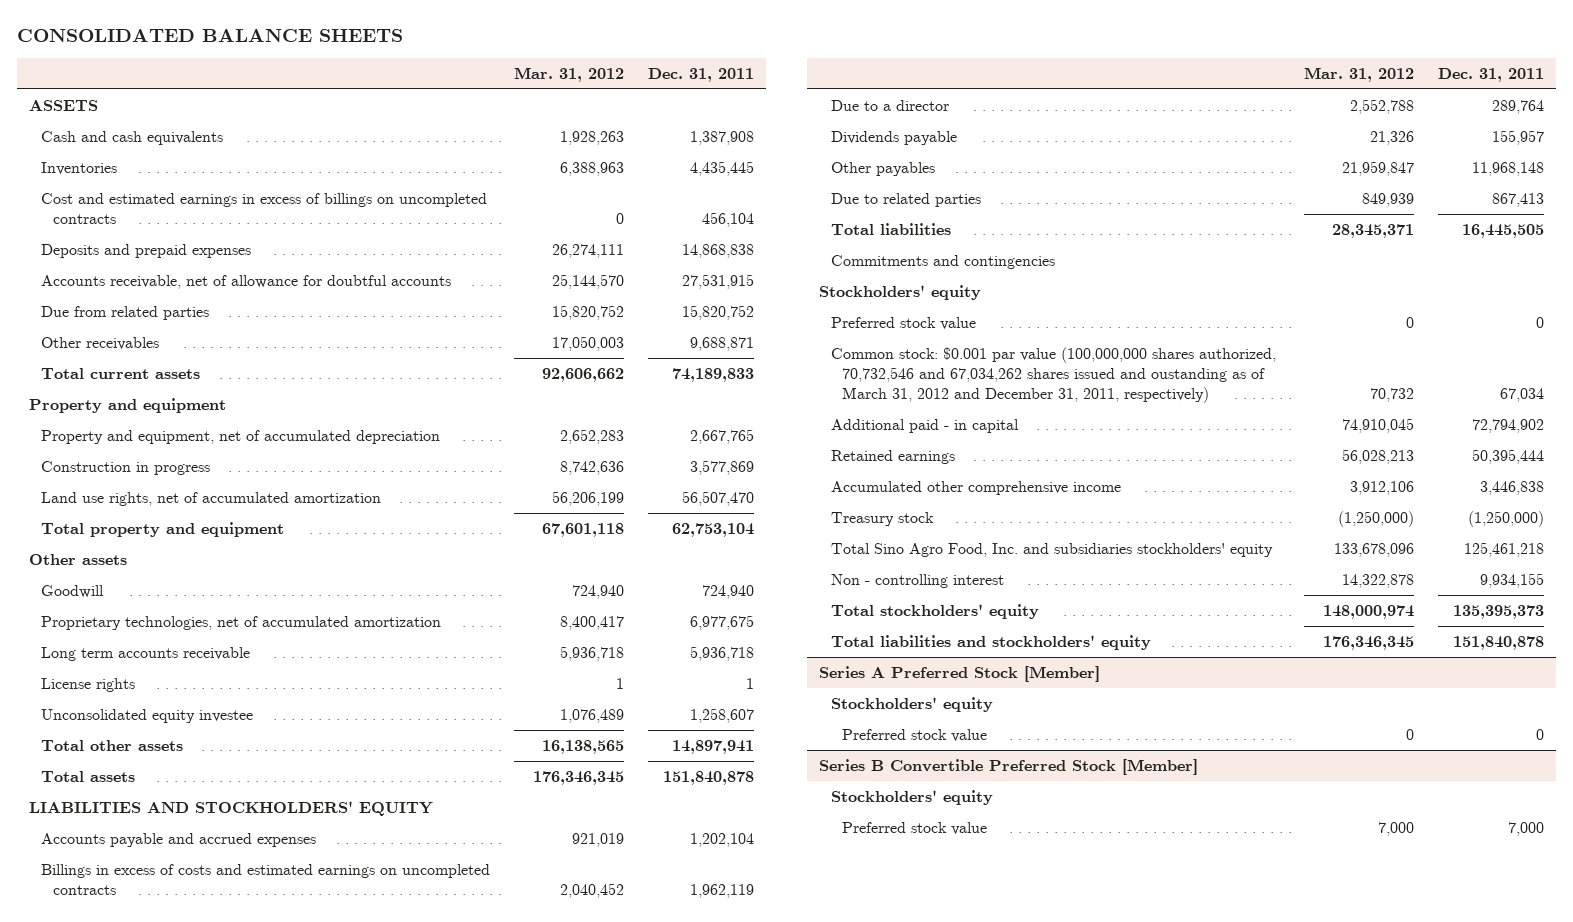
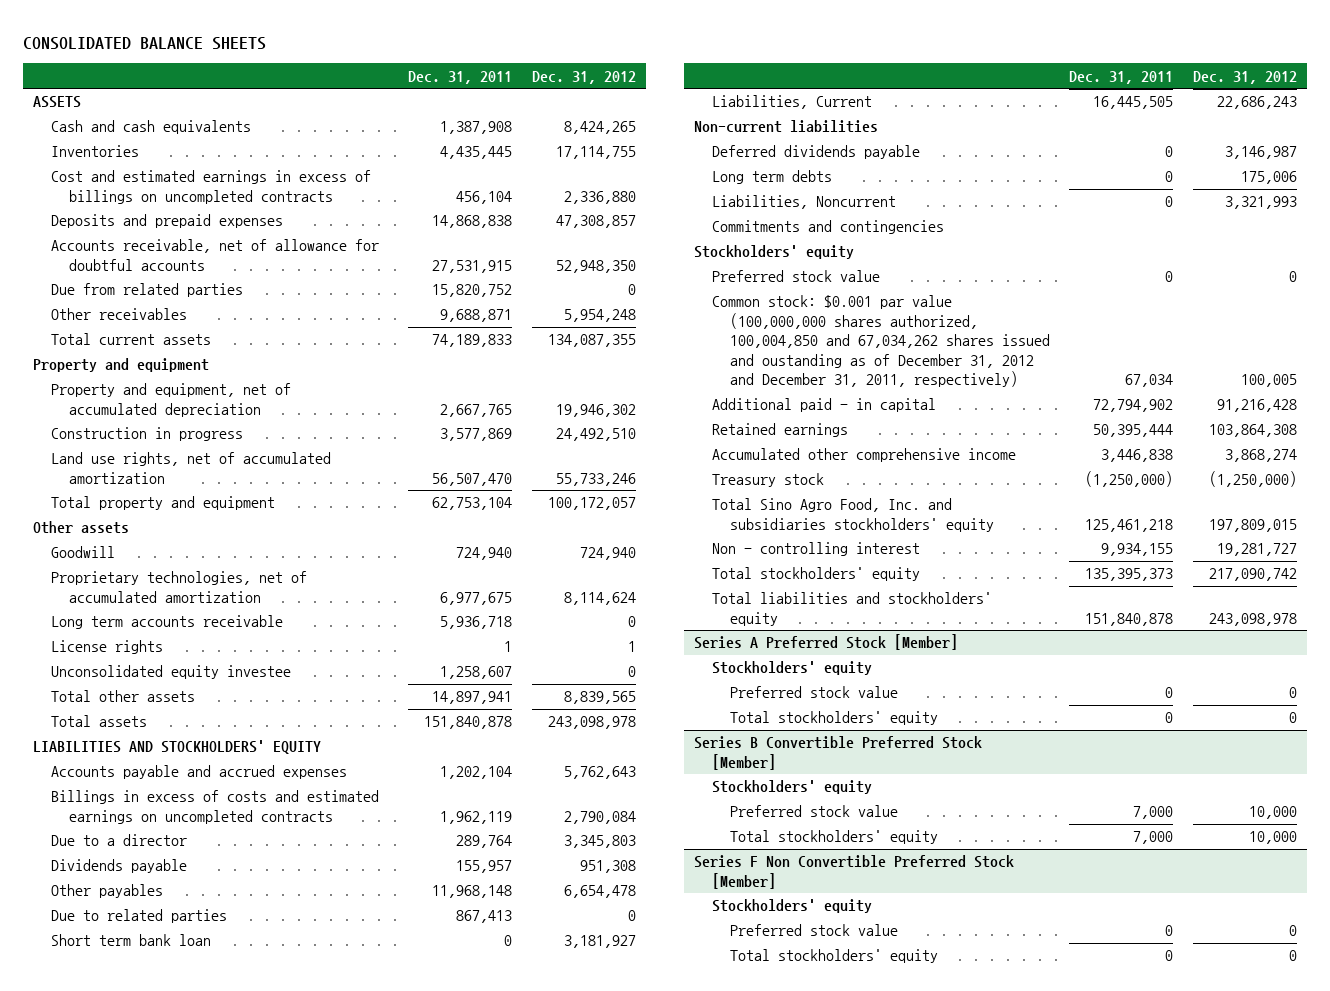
[514,66,625,82] Mar. 31, 2012 -> none
none -> [531,70,636,84] Dec. 31, 2012
none -> [51,934,212,947] Short term bank loan
[830,223,951,236] Total liabilities -> [712,95,873,110] Liabilities, Current
none -> [694,120,879,134] Non-current liabilities
none -> [712,145,921,160] Deferred dividends payable
none -> [712,170,833,185] Long term debts
none -> [712,195,897,210] Liabilities, Noncurrent
[830,347,1276,403] Common stock: $0.001 par value (100,000,000 shares authorized, 70,732,546 and 67,034,262 shares issued and oustanding as of March 31, 2012 and December 31, 2011, respectively) -> [712,295,1051,388] Common stock: $0.001 par value (100,000,000 shares authorized, 100,004,850 and 67,034,262 shares issued and oustanding as of December 31, 2012 and December 31, 2011, respectively)
none -> [730,711,939,726] Total stockholders' equity
none -> [730,830,939,845] Total stockholders' equity
none -> [694,855,1015,889] Series F Non Convertible Preferred Stock [Member]
none -> [712,899,873,914] Stockholders' equity
none -> [730,924,899,937] Preferred stock value
none -> [730,949,939,964] Total stockholders' equity

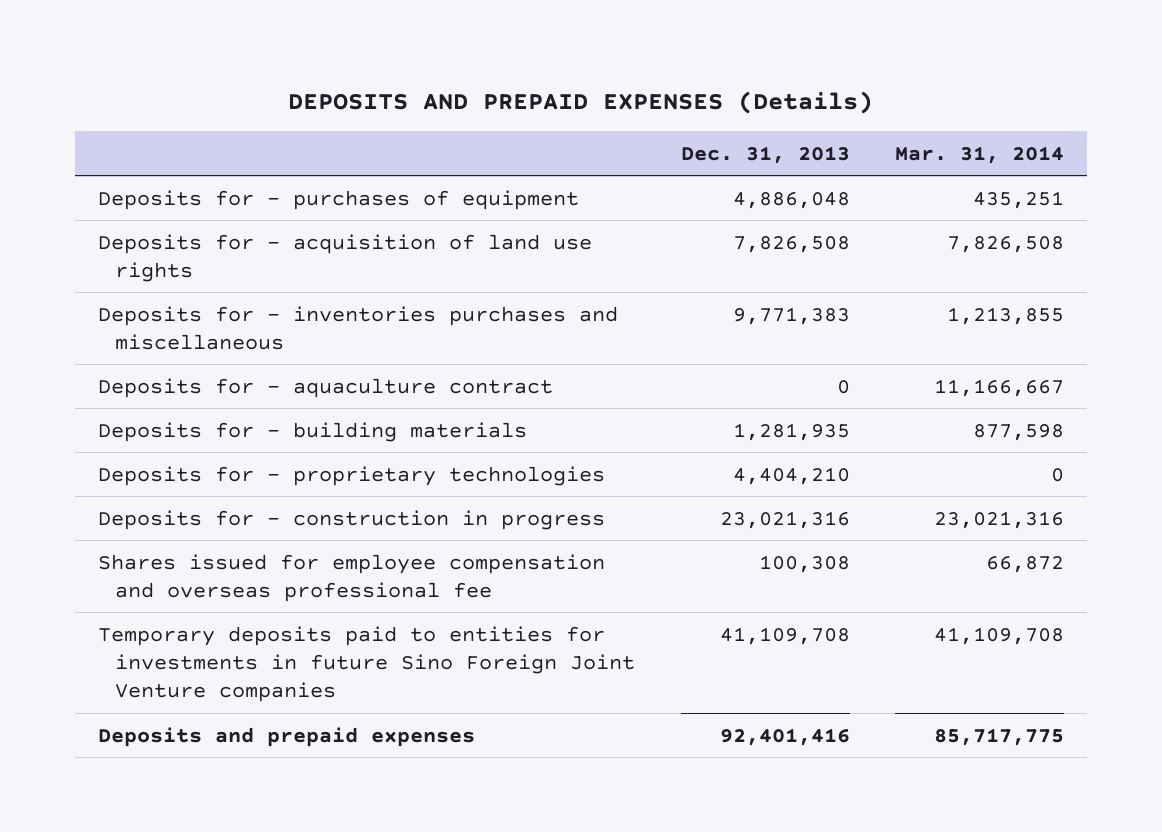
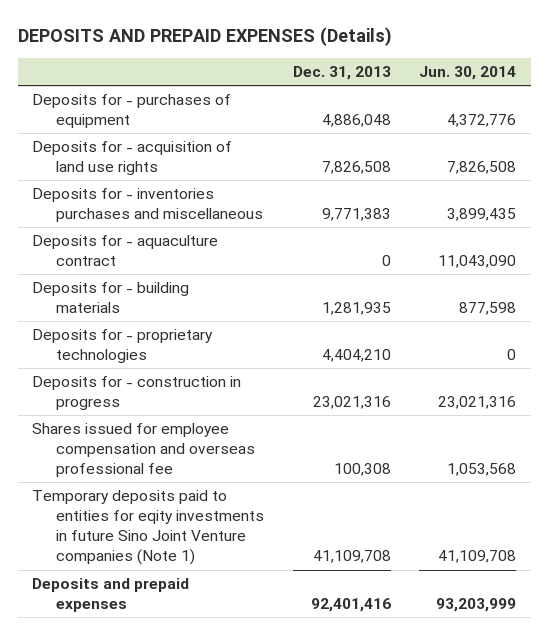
[895,145,1065,164] Mar. 31, 2014 -> none
none -> [419,66,517,81] Jun. 30, 2014
[97,625,636,703] Temporary deposits paid to entities for investments in future Sino Foreign Joint Venture companies -> [31,490,265,566] Temporary deposits paid to entities for eqity investments in future Sino Joint Venture companies (Note 1)

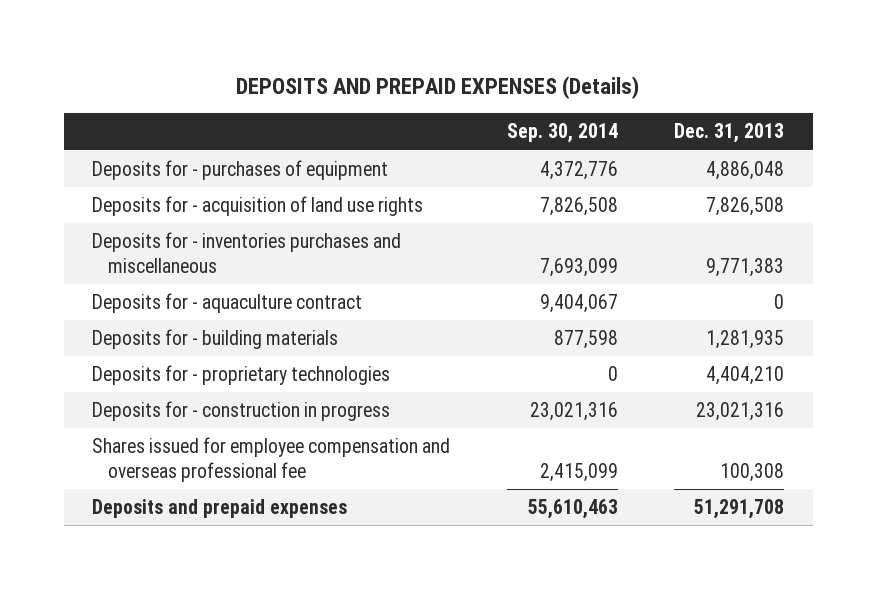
[419,66,517,81] Jun. 30, 2014 -> none
none -> [506,123,618,144] Sep. 30, 2014
[31,490,265,566] Temporary deposits paid to entities for eqity investments in future Sino Joint Venture companies (Note 1) -> none
[310,598,391,613] 92,401,416 -> [694,499,785,520] 51,291,708

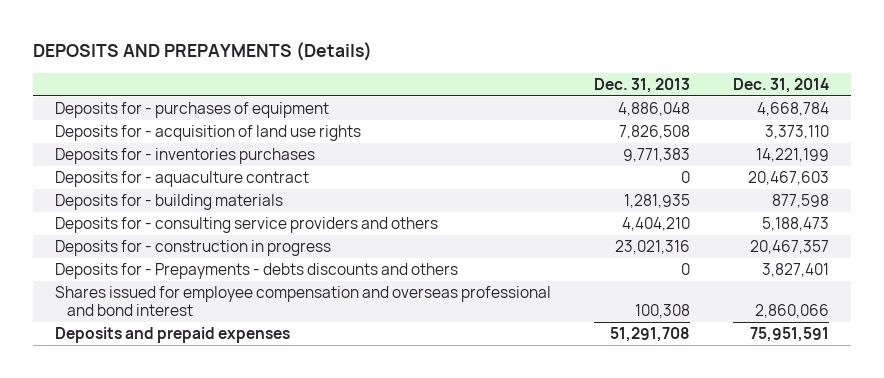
[236,75,640,99] DEPOSITS AND PREPAID EXPENSES (Details) -> [33,42,373,62] DEPOSITS AND PREPAYMENTS (Details)
[506,123,618,144] Sep. 30, 2014 -> none
none -> [733,77,830,93] Dec. 31, 2014
[91,232,401,274] Deposits for - inventories purchases and miscellaneous -> [55,148,316,165] Deposits for - inventories purchases
[91,365,390,386] Deposits for - proprietary technologies -> [55,217,439,234] Deposits for - consulting service providers and others
none -> [55,263,459,280] Deposits for - Prepayments - debts discounts and others
[91,437,450,483] Shares issued for employee compensation and overseas professional fee -> [55,286,552,317] Shares issued for employee compensation and overseas professional and bond interest

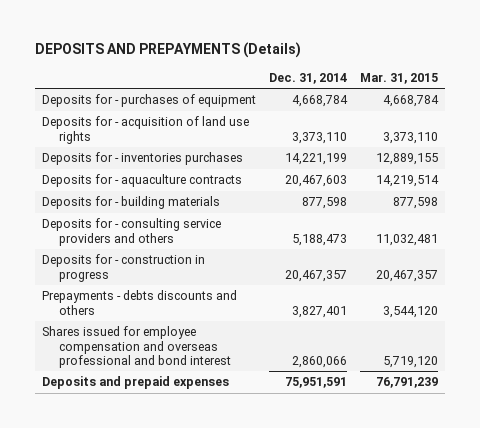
[594,77,691,93] Dec. 31, 2013 -> none
none -> [359,72,438,84] Mar. 31, 2015
[55,171,310,188] Deposits for - aquaculture contract -> [41,174,242,188] Deposits for - aquaculture contracts
[55,263,459,280] Deposits for - Prepayments - debts discounts and others -> [41,290,237,315] Prepayments - debts discounts and others

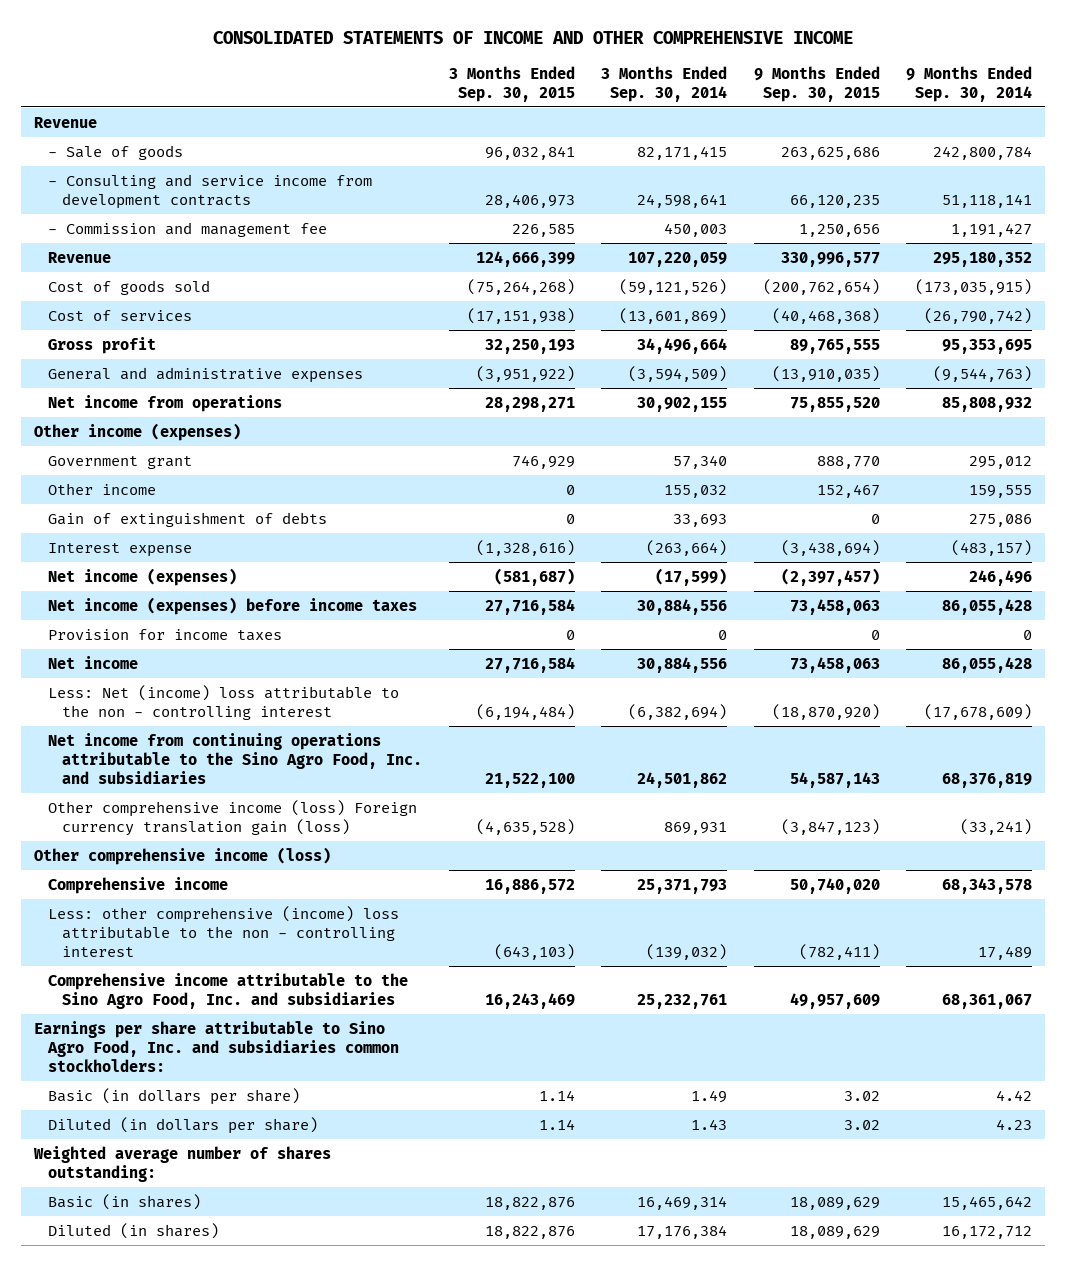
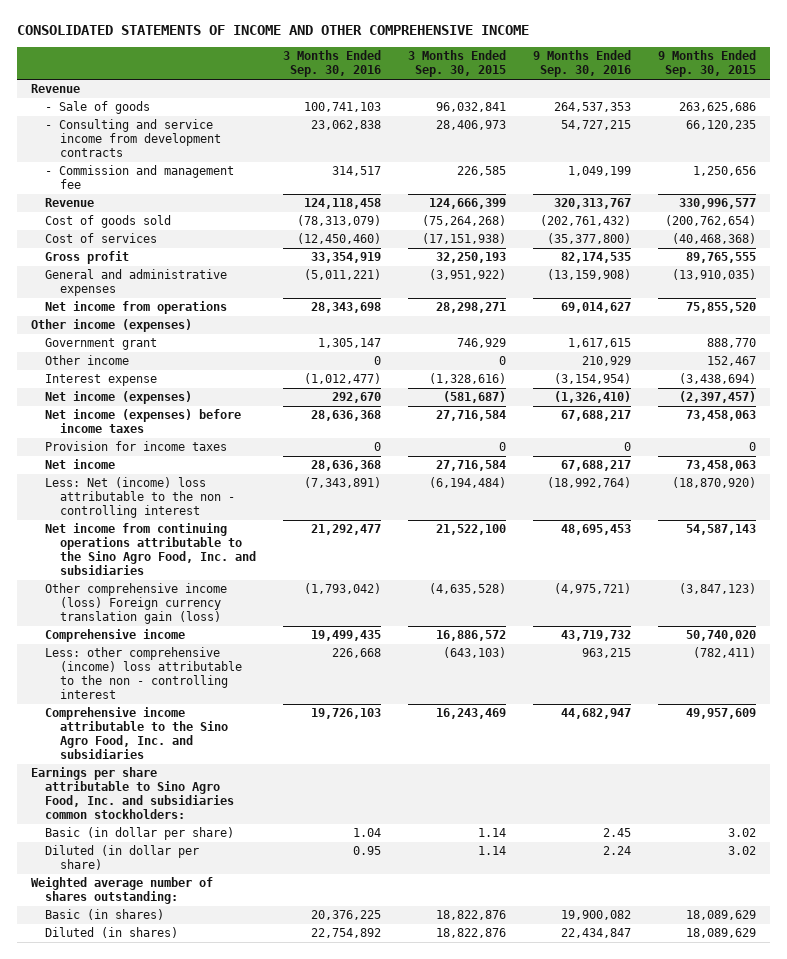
[601,65,728,102] 3 Months Ended Sep. 30, 2014 -> none
[906,65,1033,102] 9 Months Ended Sep. 30, 2014 -> none
none -> [282,50,381,78] 3 Months Ended Sep. 30, 2016
none -> [533,50,632,78] 9 Months Ended Sep. 30, 2016
[48,511,328,527] Gain of extinguishment of debts -> none
[34,846,332,865] Other comprehensive income (loss) -> none
[48,1087,301,1105] Basic (in dollars per share) -> [45,827,235,841] Basic (in dollar per share)
[48,1116,319,1134] Diluted (in dollars per share) -> [45,845,200,871] Diluted (in dollar per share)

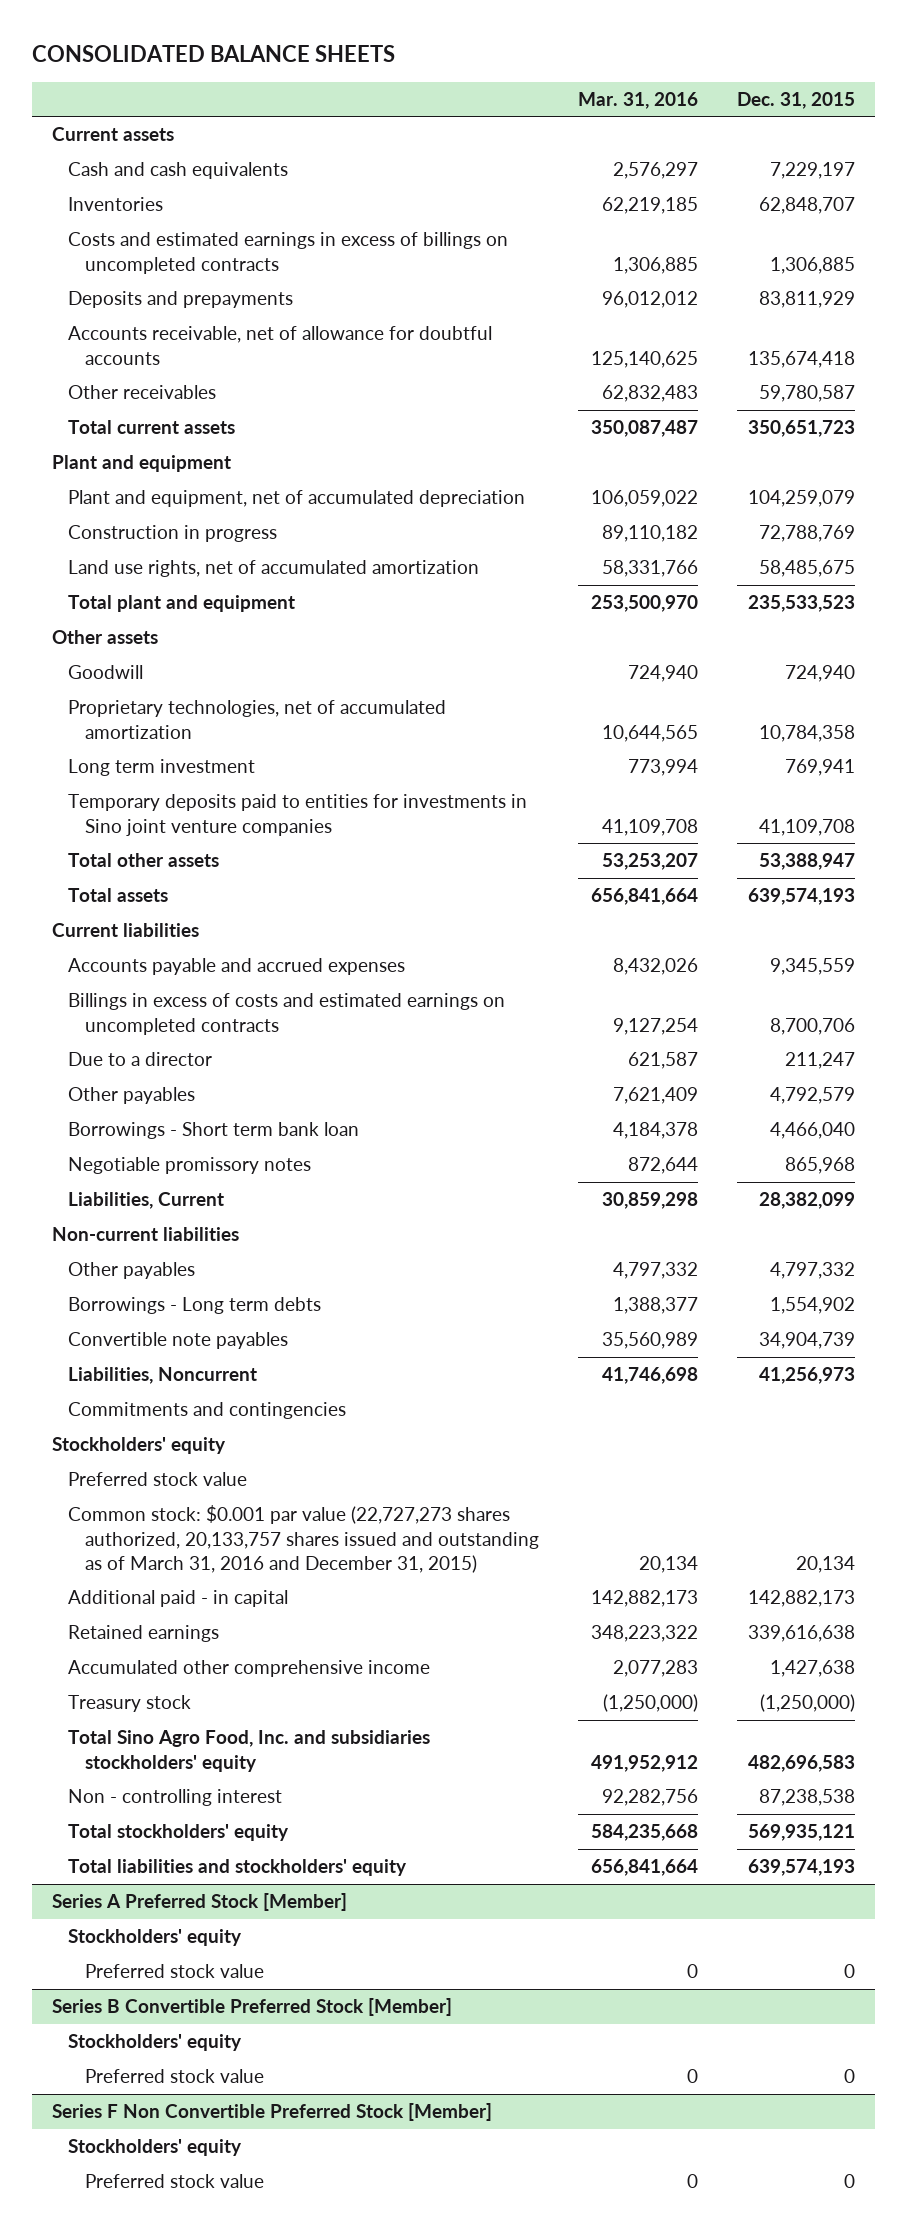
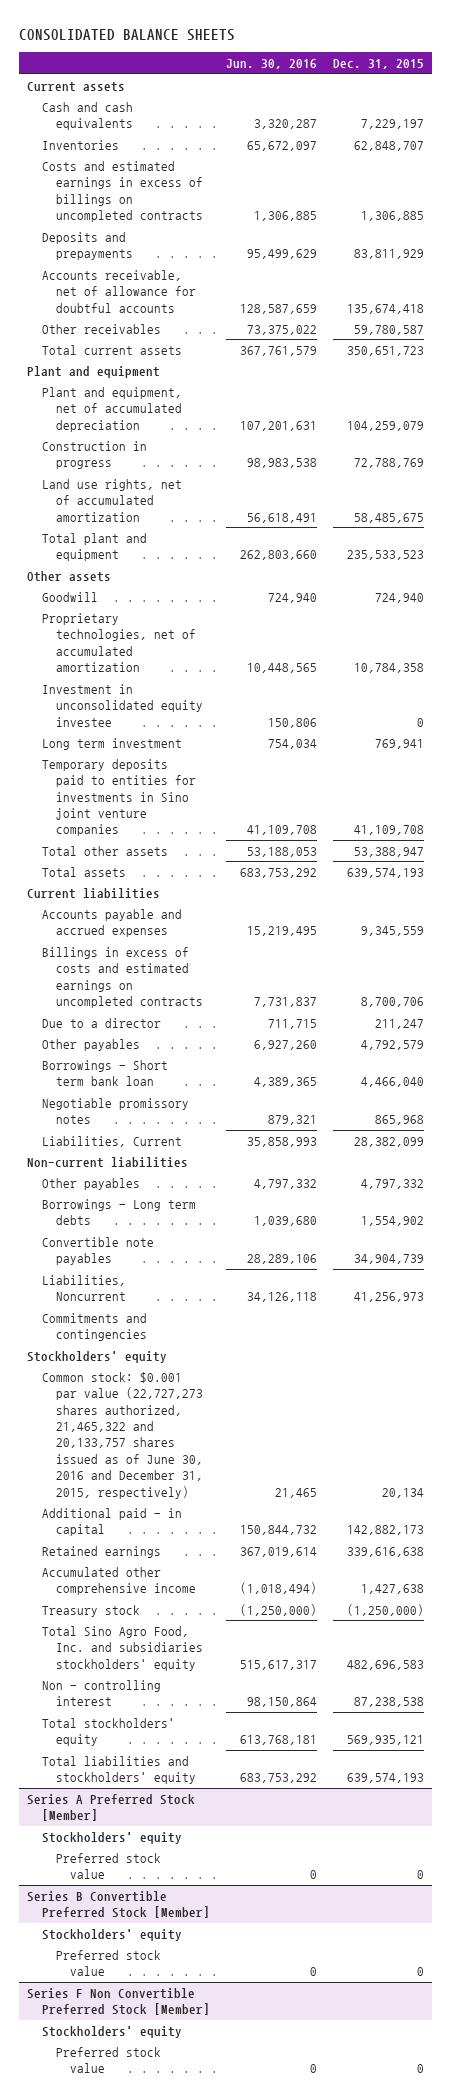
[578,91,699,109] Mar. 31, 2016 -> none
none -> [225,59,317,70] Jun. 30, 2016
none -> [41,683,203,727] Investment in unconsolidated equity investee
[68,1472,248,1487] Preferred stock value -> none
[68,1505,539,1574] Common stock: $0.001 par value (22,727,273 shares authorized, 20,133,757 shares issued and outstanding as of March 31, 2016 and December 31, 2015) -> [41,1371,203,1499] Common stock: $0.001 par value (22,727,273 shares authorized, 21,465,322 and 20,133,757 shares issued as of June 30, 2016 and December 31, 2015, respectively)

